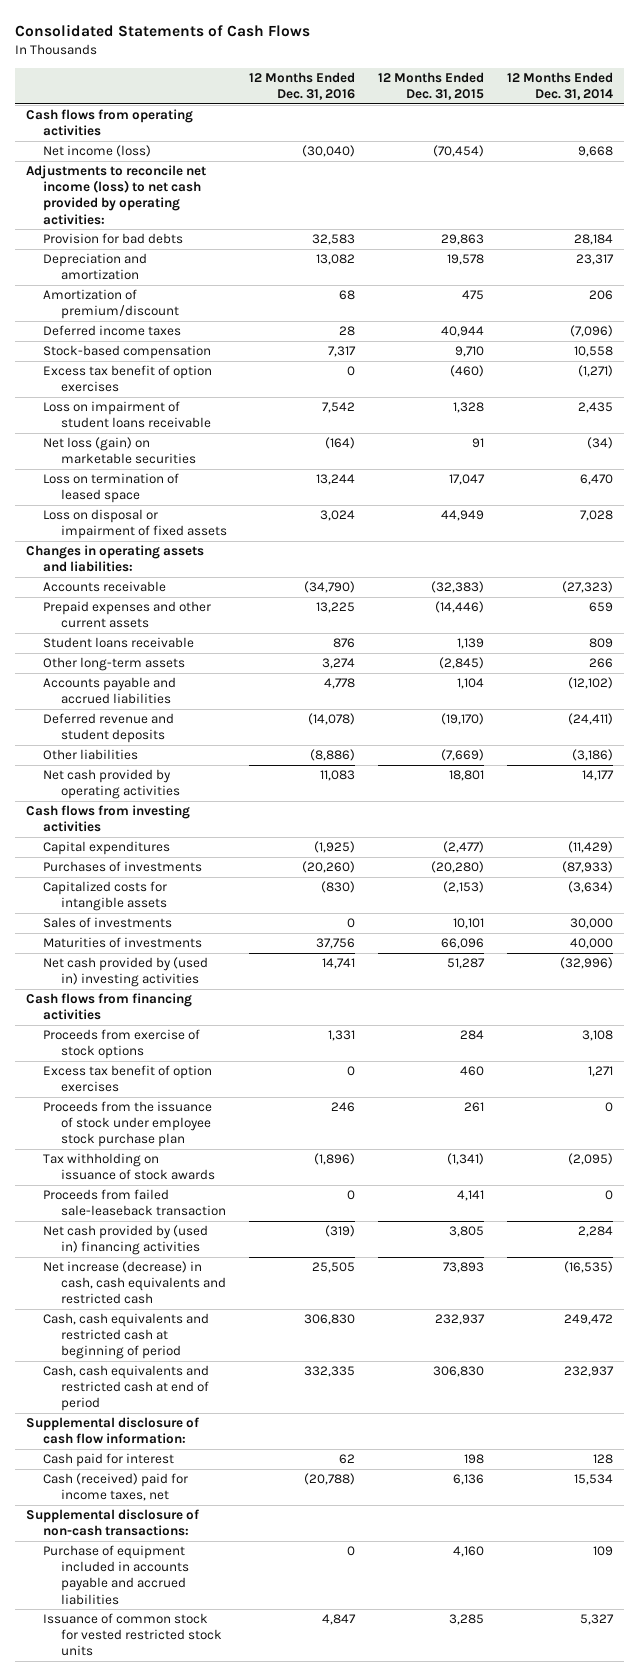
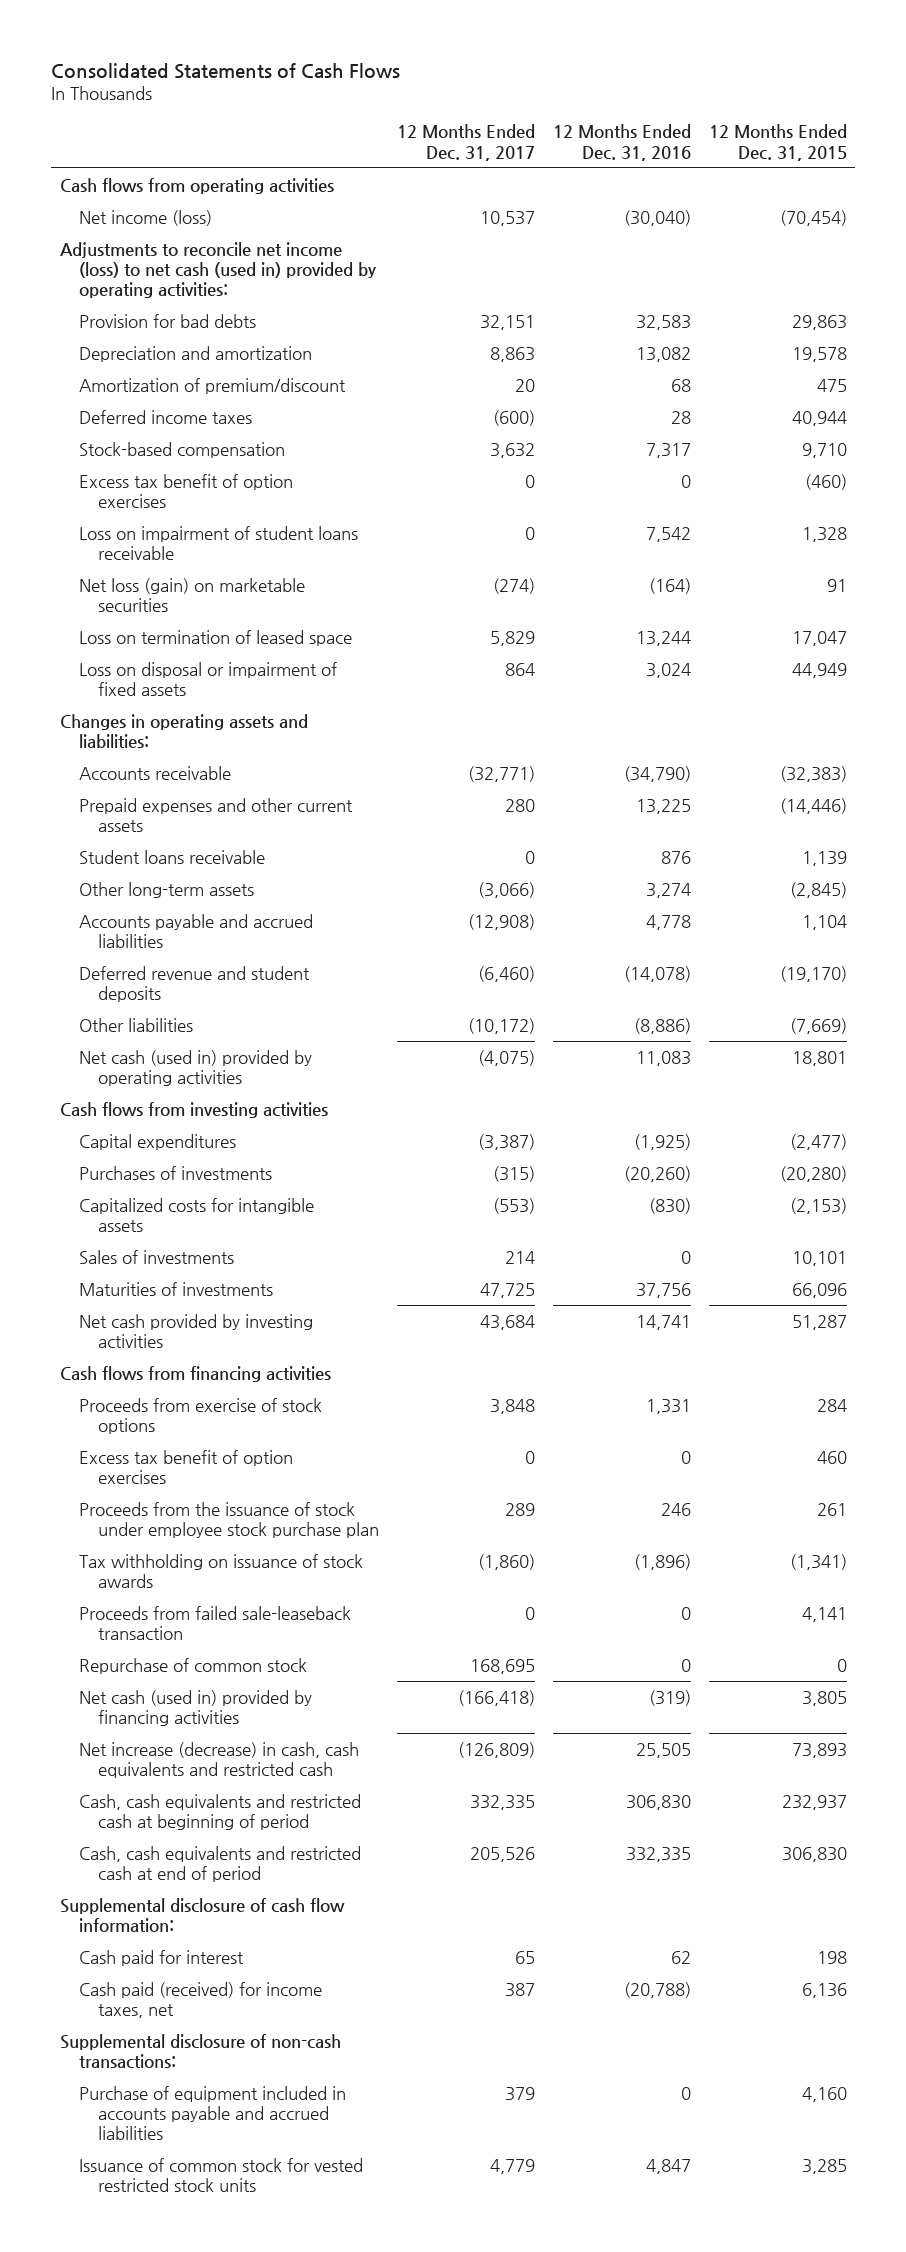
[506,72,613,101] 12 Months Ended Dec. 31, 2014 -> none
none -> [396,124,535,161] 12 Months Ended Dec. 31, 2017
[25,165,206,225] Adjustments to reconcile net income (loss) to net cash provided by operating activities: -> [59,241,376,299] Adjustments to reconcile net income (loss) to net cash (used in) provided by operating activities:
[43,769,180,800] Net cash provided by operating activities -> [78,1049,312,1086] Net cash (used in) provided by operating activities
[43,957,209,988] Net cash provided by (used in) investing activities -> [78,1313,313,1348] Net cash provided by investing activities
none -> [78,1657,307,1674] Repurchase of common stock
[43,1225,209,1256] Net cash provided by (used in) financing activities -> [78,1689,312,1726] Net cash (used in) provided by financing activities
[43,1473,189,1502] Cash (received) paid for income taxes, net -> [78,1981,322,2018] Cash paid (received) for income taxes, net

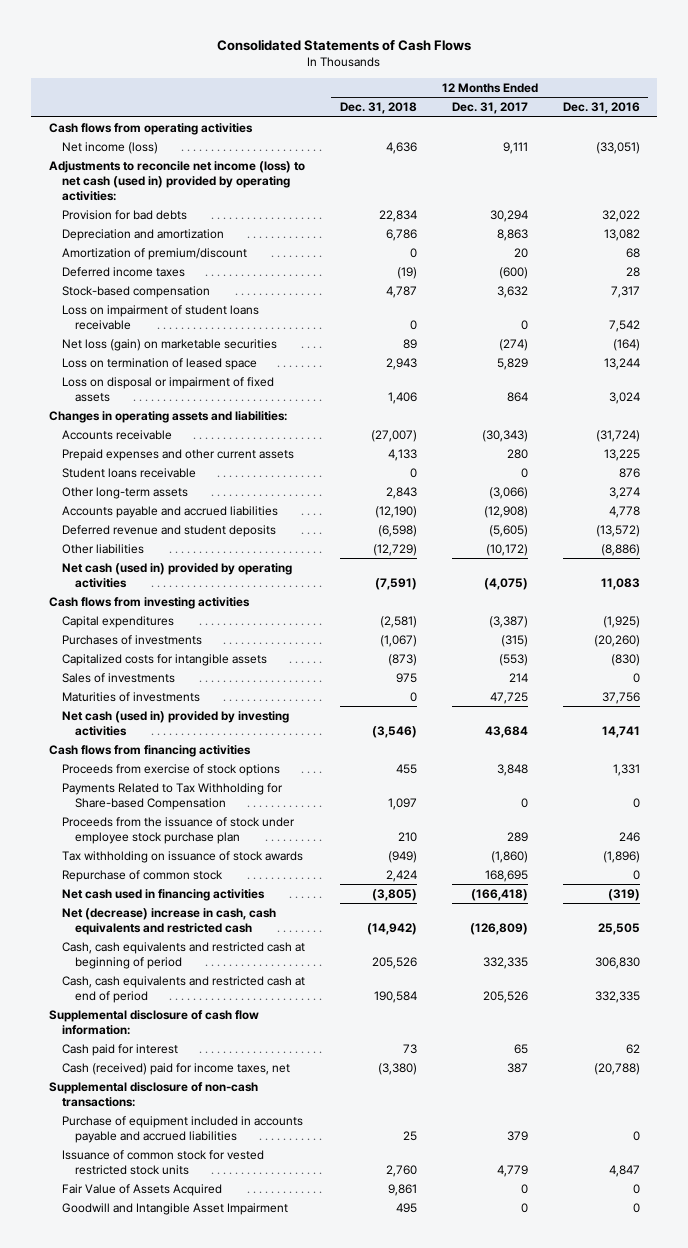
[708,124,847,161] 12 Months Ended Dec. 31, 2015 -> none
none -> [339,102,417,115] Dec. 31, 2018
[479,210,535,226] 10,537 -> [502,141,528,154] 9,111
[623,209,691,226] (30,040) -> [595,141,640,154] (33,051)
[479,314,535,330] 32,151 -> [489,209,528,222] 30,294
[635,314,691,330] 32,583 -> [601,209,640,222] 32,022
[78,473,293,508] Excess tax benefit of option exercises -> none
[467,765,535,782] (32,771) -> [481,429,528,442] (30,343)
[623,765,691,782] (34,790) -> [595,429,640,442] (31,724)
[477,965,535,982] (6,460) -> [488,524,528,537] (5,605)
[623,965,691,982] (14,078) -> [595,524,640,537] (13,572)
[78,1313,313,1348] Net cash provided by investing activities -> [62,710,290,736] Net cash (used in) provided by investing activities
[78,1449,293,1484] Excess tax benefit of option exercises -> none
none -> [62,782,284,810] Payments Related to Tax Withholding for Share-based Compensation
[78,1605,351,1640] Proceeds from failed sale-leaseback transaction -> none
[78,1689,312,1726] Net cash (used in) provided by financing activities -> [62,888,266,901] Net cash used in financing activities
[78,1741,359,1778] Net increase (decrease) in cash, cash equivalents and restricted cash -> [62,907,277,935] Net (decrease) increase in cash, cash equivalents and restricted cash
[78,1981,322,2018] Cash paid (received) for income taxes, net -> [62,1062,291,1075] Cash (received) paid for income taxes, net
none -> [62,1183,223,1196] Fair Value of Assets Acquired
none -> [62,1202,289,1215] Goodwill and Intangible Asset Impairment

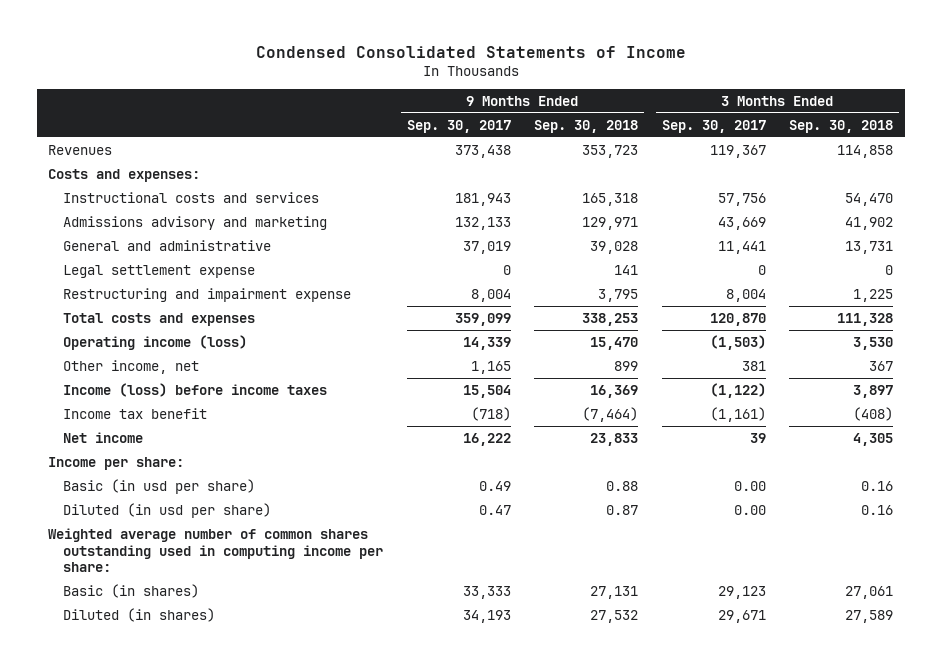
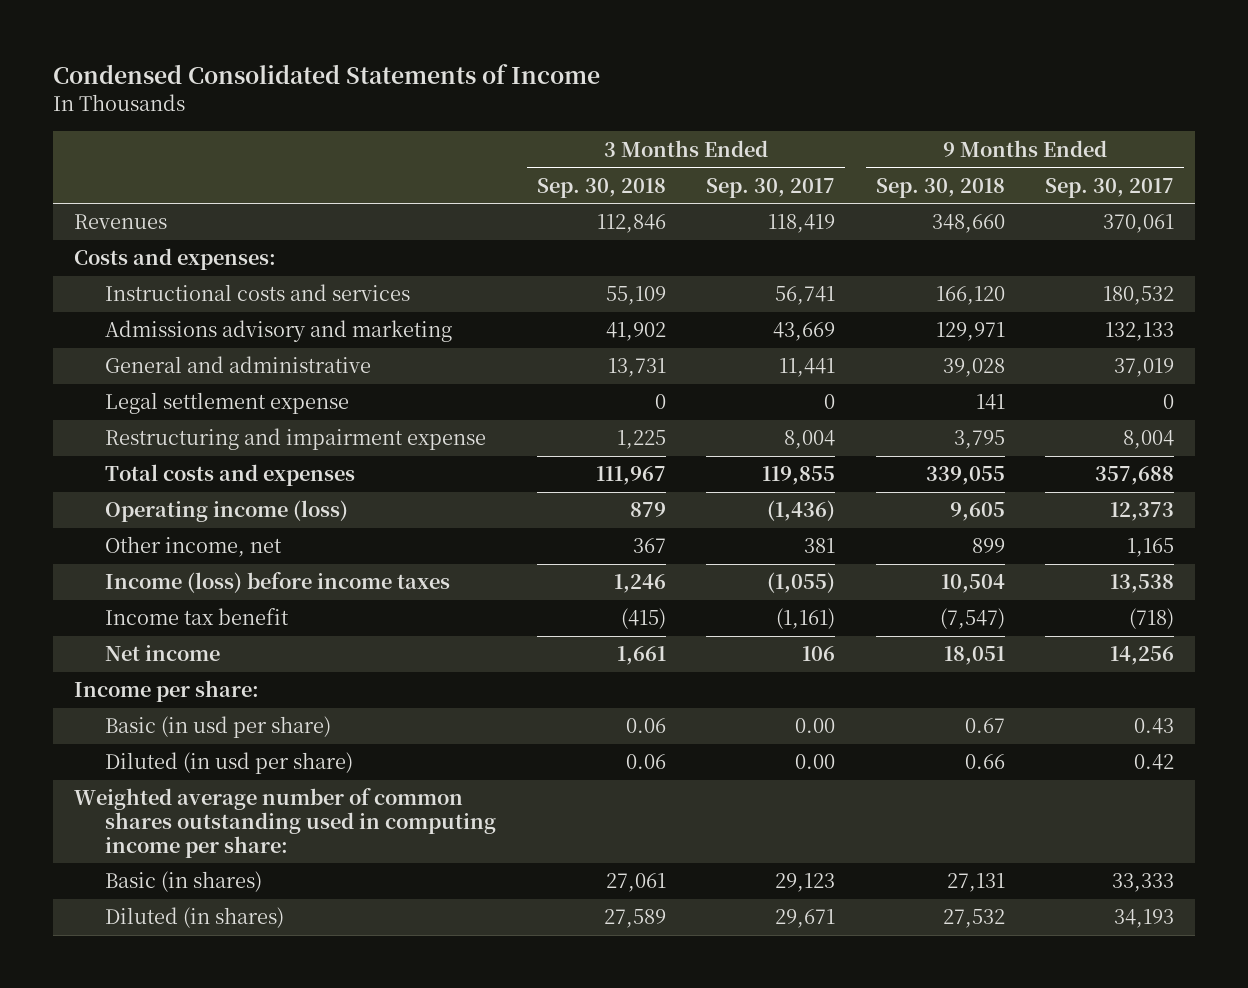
[454,144,511,158] 373,438 -> [1103,214,1175,234] 370,061
[582,144,639,158] 353,723 -> [931,214,1005,234] 348,660
[709,144,766,158] 119,367 -> [768,214,836,234] 118,419
[837,144,894,158] 114,858 -> [596,214,666,234] 112,846
[454,192,511,206] 181,943 -> [1103,286,1175,306] 180,532
[582,192,639,206] 165,318 -> [935,286,1005,306] 166,120
[717,192,766,206] 57,756 -> [775,286,836,306] 56,741
[845,192,894,206] 54,470 -> [605,286,666,306] 55,109
[454,312,511,326] 359,099 -> [1095,466,1175,486] 357,688
[582,312,639,326] 338,253 -> [925,466,1005,486] 339,055
[709,312,766,326] 120,870 -> [762,466,836,486] 119,855
[837,312,894,326] 111,328 -> [595,466,666,486] 111,967
[462,336,511,350] 14,339 -> [1110,502,1175,522] 12,373
[590,336,639,350] 15,470 -> [949,502,1005,522] 9,605
[709,334,766,350] (1,503) -> [767,500,836,522] (1,436)
[853,336,894,350] 3,530 -> [629,502,666,518] 879
[462,384,511,398] 15,504 -> [1110,574,1175,594] 13,538
[590,384,639,398] 16,369 -> [940,574,1005,594] 10,504
[709,382,766,398] (1,122) -> [767,572,836,594] (1,055)
[853,384,894,398] 3,897 -> [613,574,666,594] 1,246
[582,406,639,422] (7,464) -> [939,608,1005,630] (7,547)
[853,406,894,421] (408) -> [620,608,666,630] (415)
[462,432,511,446] 16,222 -> [1110,646,1175,666] 14,256
[590,432,639,446] 23,833 -> [943,646,1005,666] 18,051
[749,432,766,443] 39 -> [802,646,836,662] 106
[853,432,894,446] 4,305 -> [616,646,666,666] 1,661
[478,480,511,491] 0.49 -> [1134,718,1175,735] 0.43
[606,480,639,491] 0.88 -> [964,718,1005,734] 0.67
[861,480,894,491] 0.16 -> [625,718,666,734] 0.06
[478,504,511,515] 0.47 -> [1134,754,1175,771] 0.42
[606,504,639,515] 0.87 -> [964,754,1005,770] 0.66
[861,504,894,515] 0.16 -> [625,754,666,770] 0.06

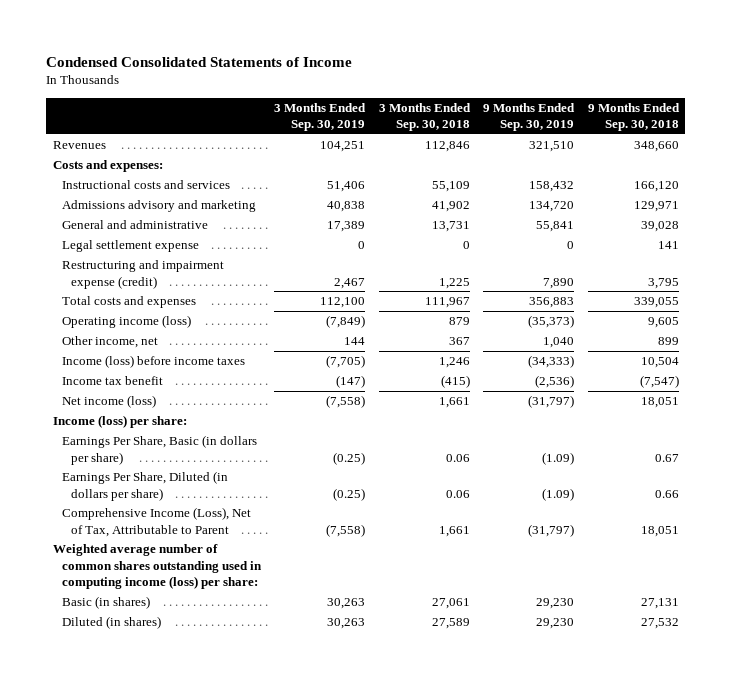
[706,177,836,198] Sep. 30, 2017 -> none
[1045,177,1175,198] Sep. 30, 2017 -> none
none -> [274,102,367,132] 3 Months Ended Sep. 30, 2019
none -> [483,102,576,132] 9 Months Ended Sep. 30, 2019
[105,428,487,451] Restructuring and impairment expense -> [62,260,225,289] Restructuring and impairment expense (credit)
[105,645,221,662] Net income -> [62,395,157,409] Net income (loss)
[73,680,259,703] Income per share: -> [52,415,187,429] Income (loss) per share:
[105,716,332,739] Basic (in usd per share) -> [62,435,258,465] Earnings Per Share, Basic (in dollars per share)
[105,752,354,775] Diluted (in usd per share) -> [62,471,229,501] Earnings Per Share, Diluted (in dollars per share)
none -> [62,507,252,537] Comprehensive Income (Loss), Net of Tax, Attributable to Parent
[73,788,497,858] Weighted average number of common shares outstanding used in computing income per share: -> [52,544,263,590] Weighted average number of common shares outstanding used in computing income (loss) per share:

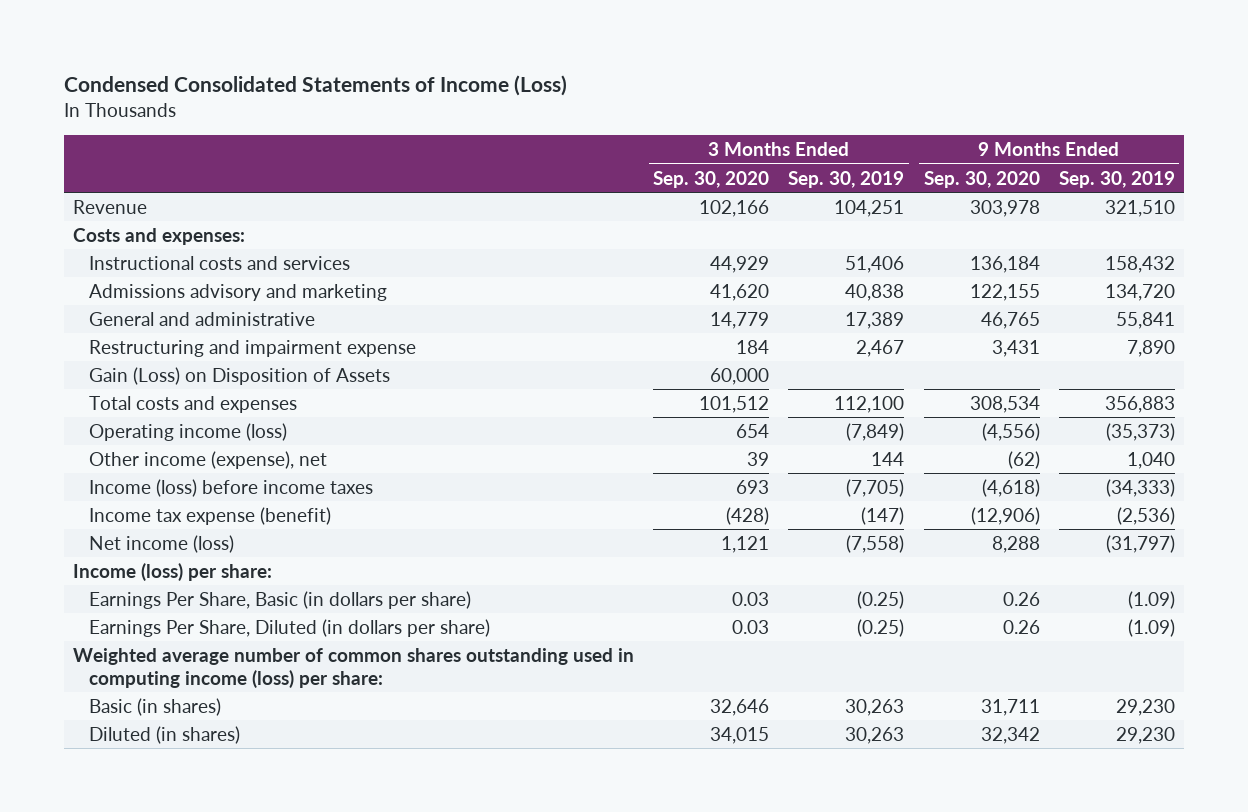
[46,56,353,67] Condensed Consolidated Statements of Income -> [63,75,567,97] Condensed Consolidated Statements of Income (Loss)
[378,102,471,132] 3 Months Ended Sep. 30, 2018 -> none
[587,102,680,132] 9 Months Ended Sep. 30, 2018 -> none
none -> [653,170,770,188] Sep. 30, 2020
none -> [923,170,1040,188] Sep. 30, 2020
[52,141,106,150] Revenues -> [73,199,148,214] Revenue
[62,240,200,253] Legal settlement expense -> none
[62,260,225,289] Restructuring and impairment expense (credit) -> [88,339,416,357] Restructuring and impairment expense
none -> [88,366,390,385] Gain (Loss) on Disposition of Assets
[62,336,159,349] Other income, net -> [88,450,327,469] Other income (expense), net
[62,376,164,386] Income tax benefit -> [88,506,331,525] Income tax expense (benefit)
[62,507,252,537] Comprehensive Income (Loss), Net of Tax, Attributable to Parent -> none

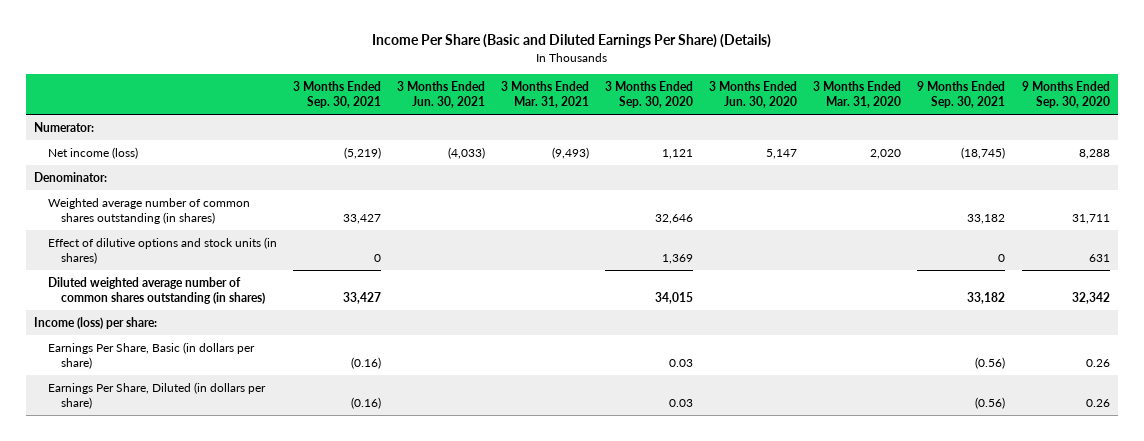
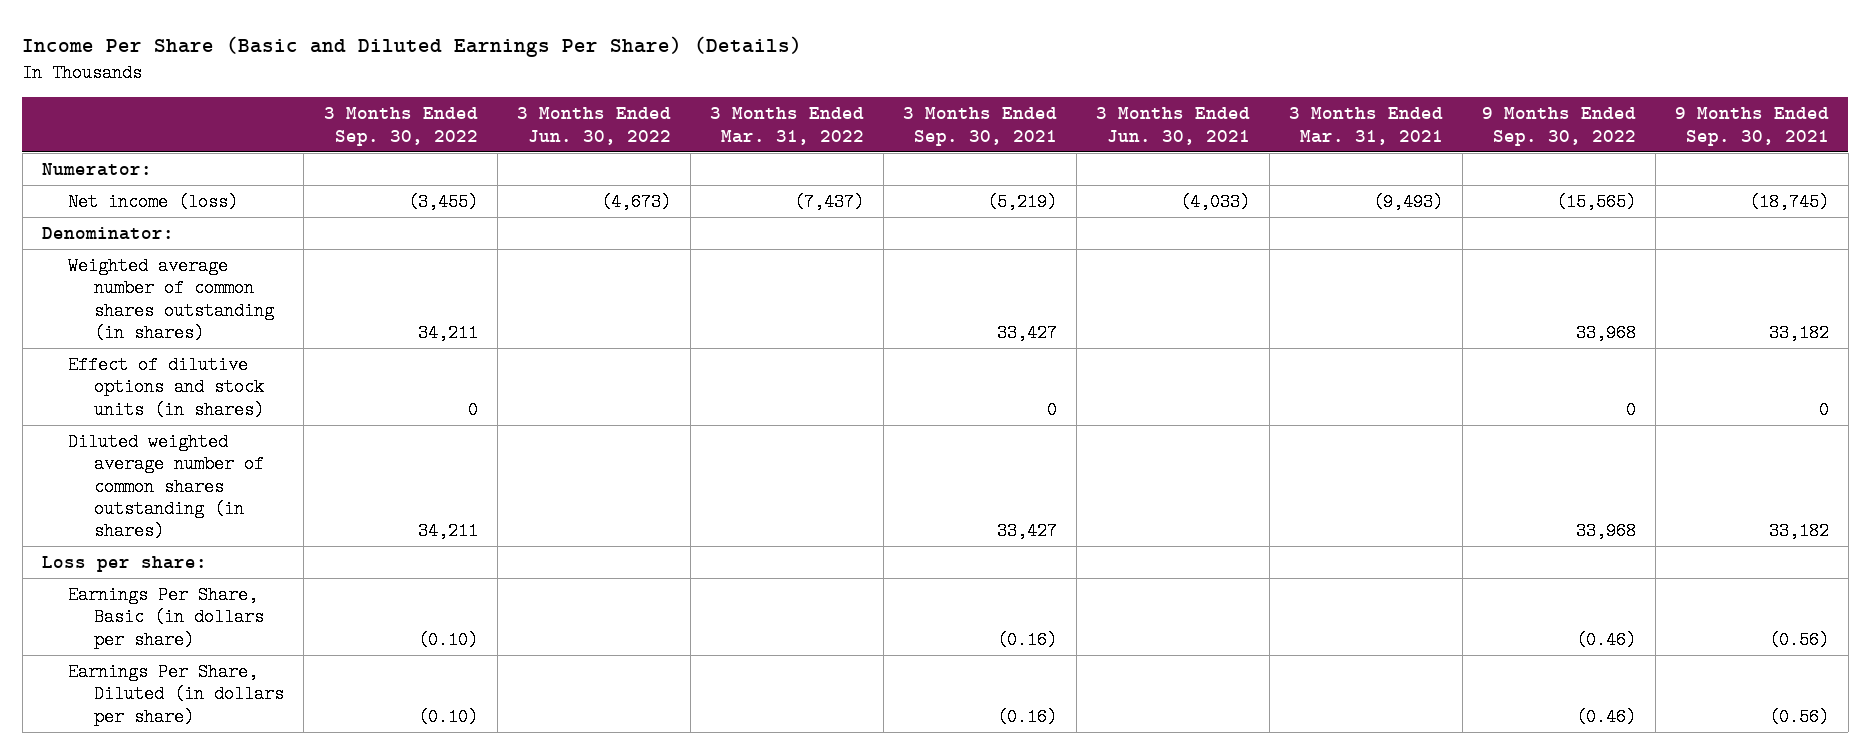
[605,80,694,109] 3 Months Ended Sep. 30, 2020 -> none
[709,80,798,109] 3 Months Ended Jun. 30, 2020 -> none
[813,80,902,109] 3 Months Ended Mar. 31, 2020 -> none
[1021,80,1110,109] 9 Months Ended Sep. 30, 2020 -> none
none -> [323,107,478,146] 3 Months Ended Sep. 30, 2022
none -> [516,107,671,145] 3 Months Ended Jun. 30, 2022
none -> [709,107,864,145] 3 Months Ended Mar. 31, 2022
none -> [1481,107,1636,146] 9 Months Ended Sep. 30, 2022
[34,316,158,329] Income (loss) per share: -> [41,555,207,572] Loss per share:

